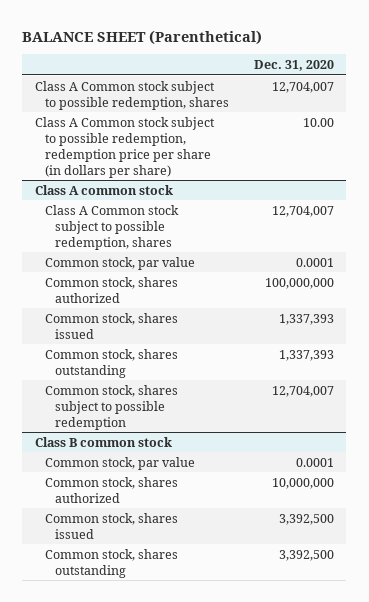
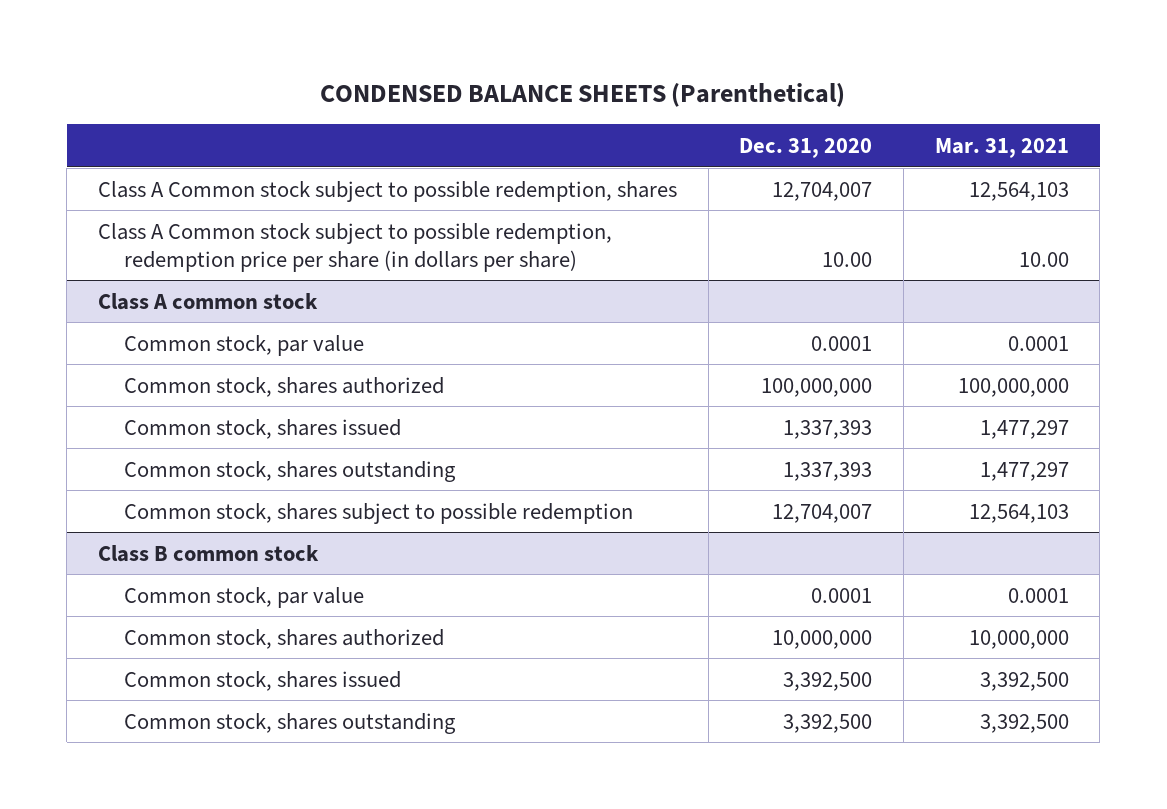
[22,29,263,45] BALANCE SHEET (Parenthetical) -> [320,82,846,107] CONDENSED BALANCE SHEETS (Parenthetical)
none -> [934,138,1069,159] Mar. 31, 2021
[44,204,179,250] Class A Common stock subject to possible redemption, shares -> none

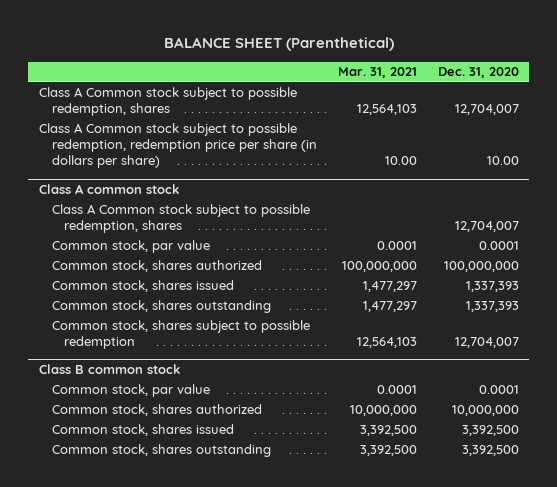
[320,82,846,107] CONDENSED BALANCE SHEETS (Parenthetical) -> [163,37,394,52] BALANCE SHEET (Parenthetical)
none -> [51,203,310,233] Class A Common stock subject to possible redemption, shares

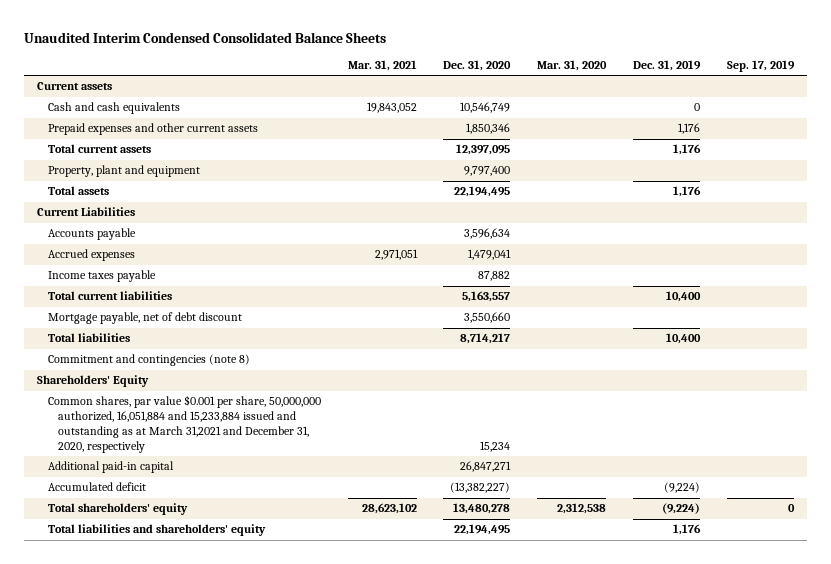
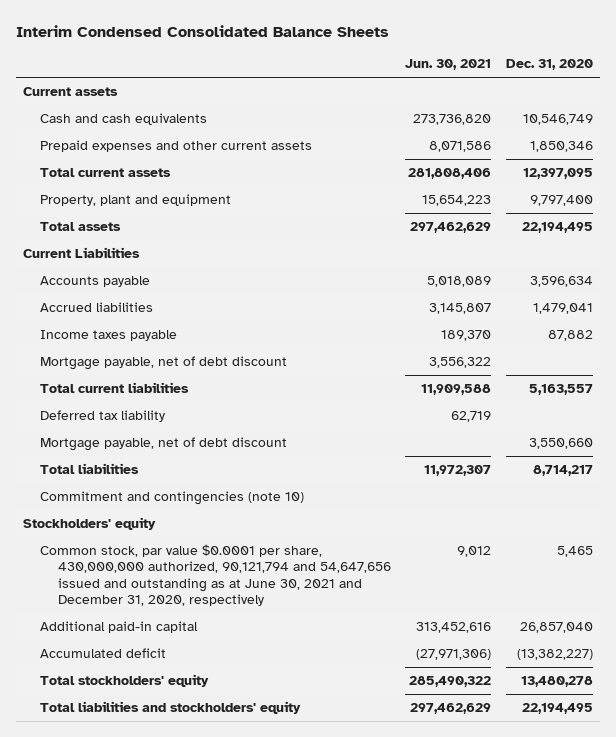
[23,31,386,43] Unaudited Interim Condensed Consolidated Balance Sheets -> [15,24,389,37] Interim Condensed Consolidated Balance Sheets
[347,60,417,72] Mar. 31, 2021 -> none
[537,60,608,72] Mar. 31, 2020 -> none
[632,60,701,72] Dec. 31, 2019 -> none
[726,60,795,73] Sep. 17, 2019 -> none
none -> [405,59,492,71] Jun. 30, 2021
[47,249,135,262] Accrued expenses -> [40,301,154,312] Accrued liabilities
none -> [40,355,288,370] Mortgage payable, net of debt discount
none -> [40,409,166,422] Deferred tax liability
[47,354,250,367] Commitment and contingencies (note 8) -> [40,490,305,505] Commitment and contingencies (note 10)
[37,375,150,388] Shareholders' Equity -> [22,516,156,530] Stockholders' equity
[47,395,321,453] Common shares, par value $0.001 per share, 50,000,000 authorized, 16,051,884 and 15,233,884 issued and outstanding as at March 31,2021 and December 31, 2020, respectively -> [40,543,391,607] Common stock, par value $0.0001 per share, 430,000,000 authorized, 90,121,794 and 54,647,656 issued and outstanding as at June 30, 2021 and December 31, 2020, respectively
[480,440,511,452] 15,234 -> [556,545,593,557] 5,465
[460,461,512,473] 26,847,271 -> [519,621,593,633] 26,857,040
[47,503,188,516] Total shareholders' equity -> [40,673,210,687] Total stockholders' equity
[47,524,266,537] Total liabilities and shareholders' equity -> [40,700,302,714] Total liabilities and stockholders' equity

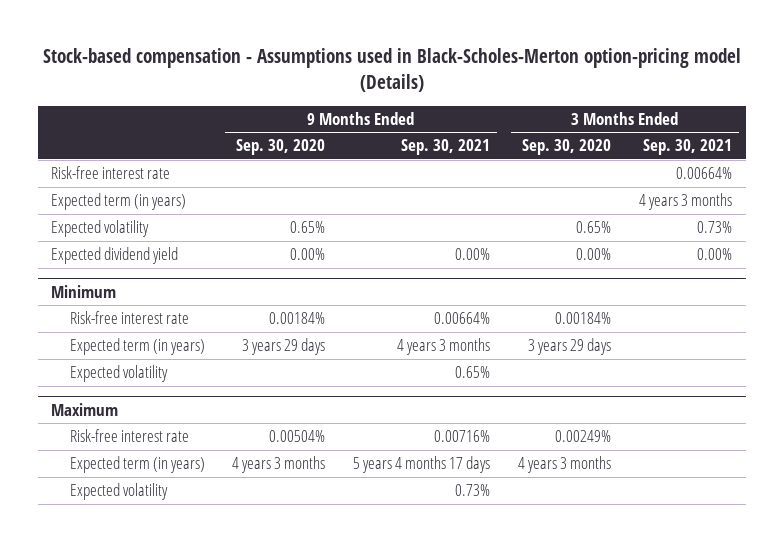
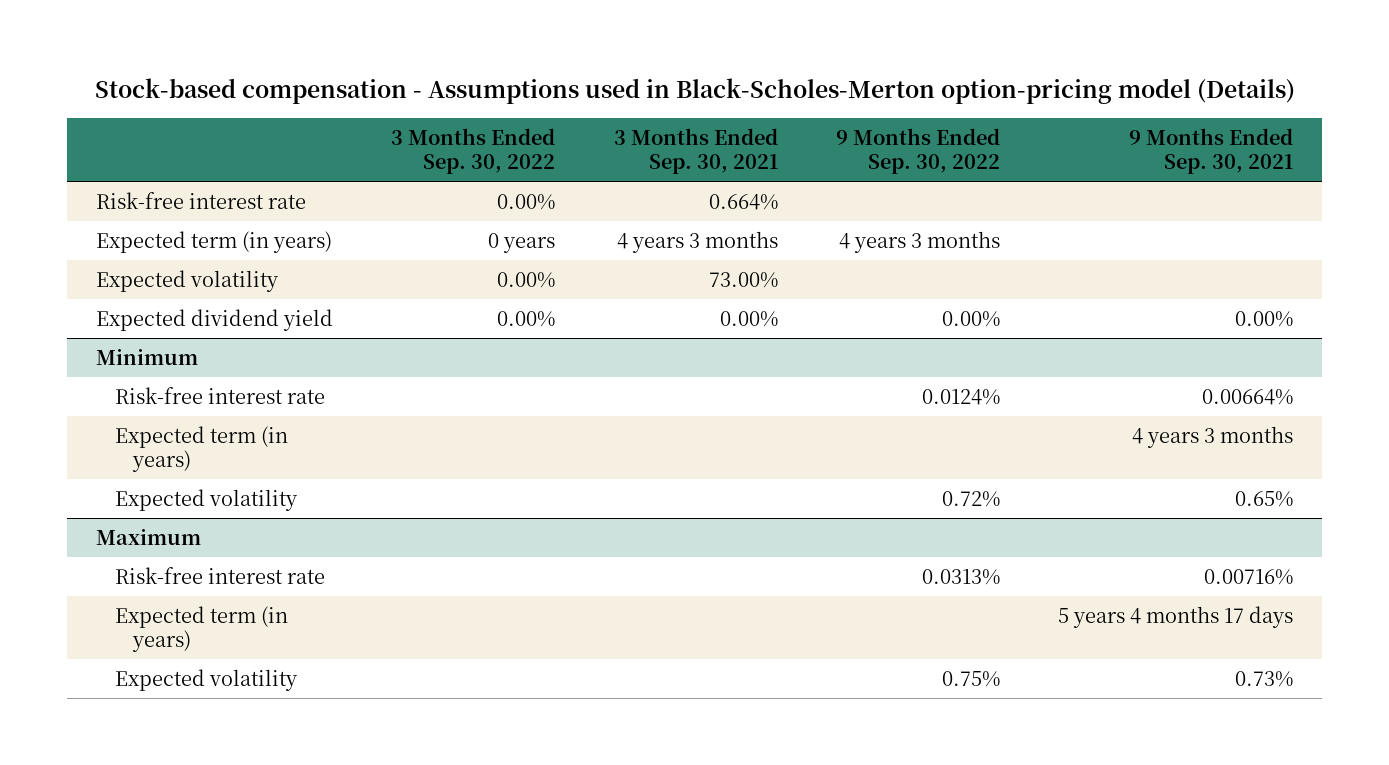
[236,139,326,156] Sep. 30, 2020 -> none
[521,139,611,156] Sep. 30, 2020 -> none
none -> [391,127,556,174] 3 Months Ended Sep. 30, 2022
none -> [835,127,1000,174] 9 Months Ended Sep. 30, 2022
[675,167,732,180] 0.00664% -> [708,193,778,210] 0.664%
[696,221,732,234] 0.73% -> [708,271,778,288] 73.00%

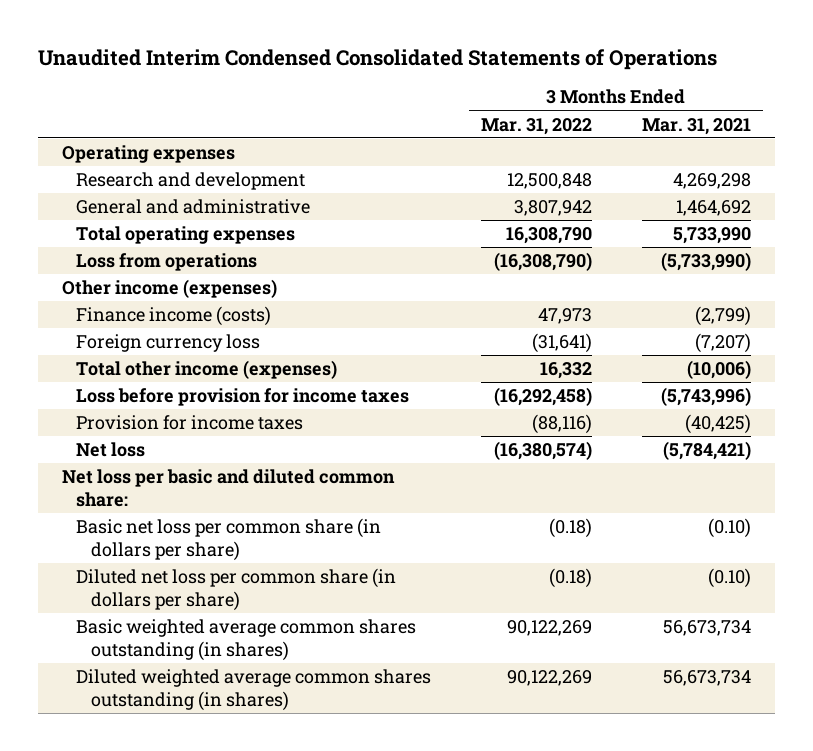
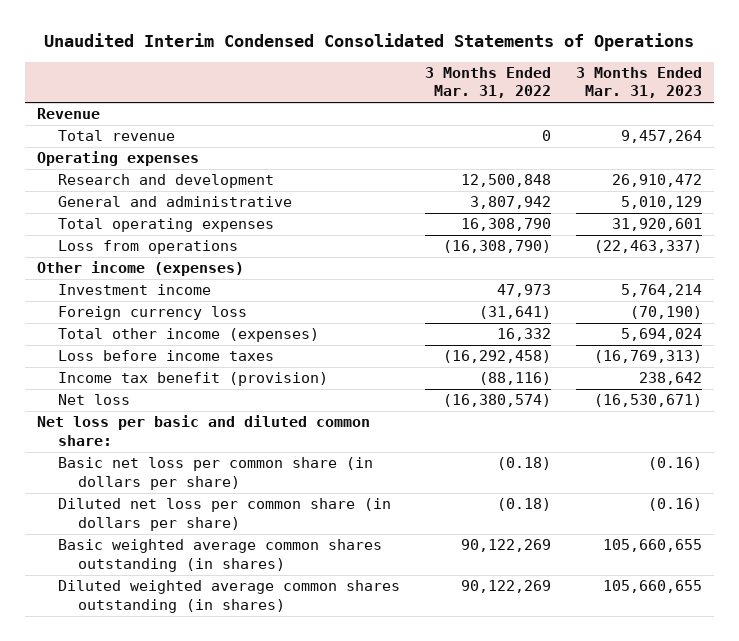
[641,117,751,135] Mar. 31, 2021 -> none
none -> [575,66,702,99] 3 Months Ended Mar. 31, 2023
none -> [37,108,101,120] Revenue
none -> [57,130,175,142] Total revenue
[76,306,272,327] Finance income (costs) -> [57,284,211,296] Investment income
[76,388,410,407] Loss before provision for income taxes -> [57,350,274,362] Loss before income taxes
[76,415,304,431] Provision for income taxes -> [57,372,328,387] Income tax benefit (provision)

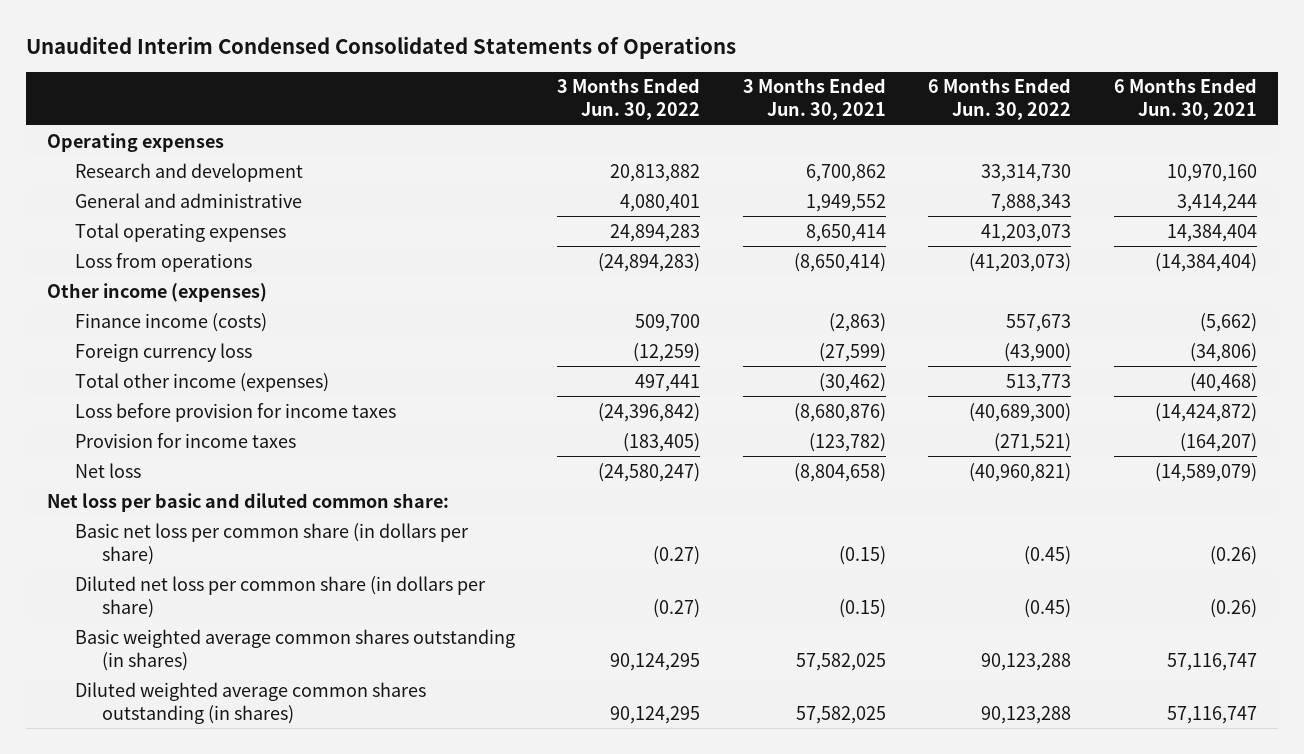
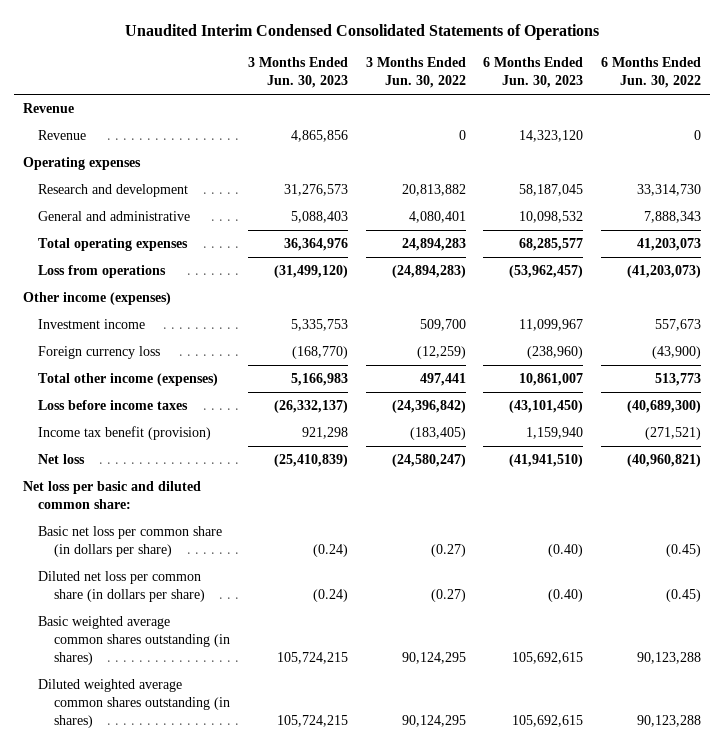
[742,78,886,121] 3 Months Ended Jun. 30, 2021 -> none
[1114,78,1258,121] 6 Months Ended Jun. 30, 2021 -> none
none -> [247,57,348,89] 3 Months Ended Jun. 30, 2023
none -> [483,57,584,89] 6 Months Ended Jun. 30, 2023
none -> [22,102,74,113] Revenue
none -> [38,129,87,140] Revenue
[74,312,267,332] Finance income (costs) -> [38,318,146,329] Investment income
[74,402,396,422] Loss before provision for income taxes -> [38,399,189,410] Loss before income taxes
[74,432,296,448] Provision for income taxes -> [38,425,212,440] Income tax benefit (provision)

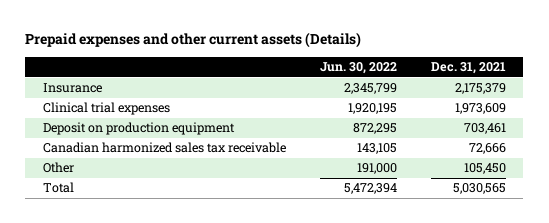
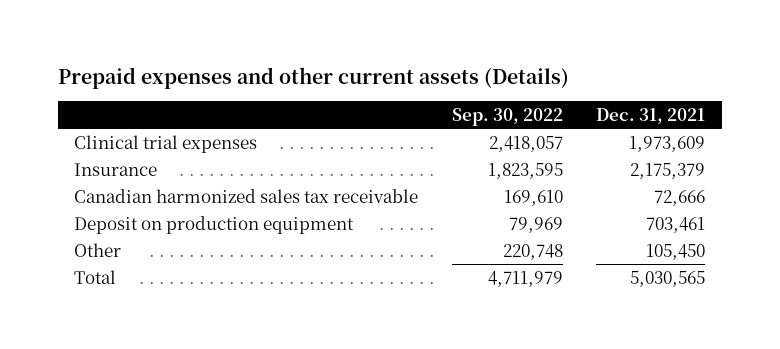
[319,62,397,75] Jun. 30, 2022 -> none
none -> [451,107,563,126] Sep. 30, 2022
[42,83,102,94] Insurance -> [74,162,158,176] Insurance
[42,122,235,136] Deposit on production equipment -> [74,215,355,234] Deposit on production equipment

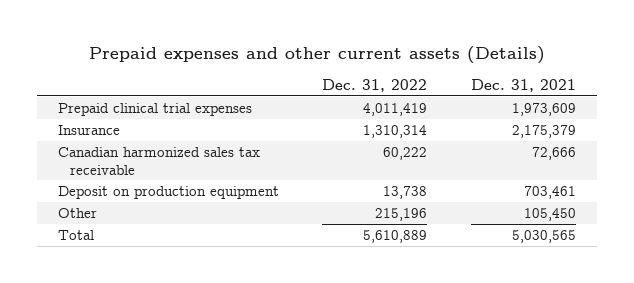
[451,107,563,126] Sep. 30, 2022 -> none
none -> [322,78,428,92] Dec. 31, 2022
[74,134,258,153] Clinical trial expenses -> [58,102,253,116] Prepaid clinical trial expenses

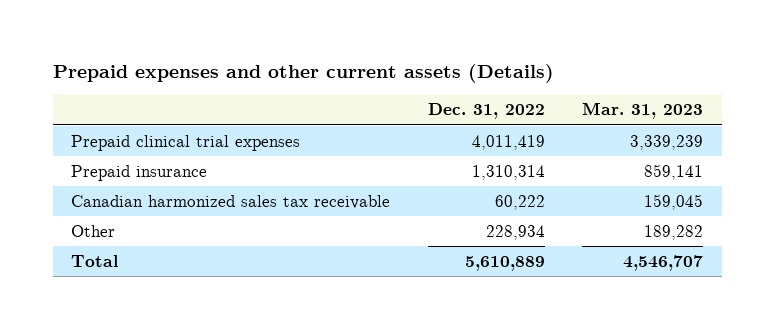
[470,78,576,92] Dec. 31, 2021 -> none
none -> [582,102,704,120] Mar. 31, 2023
[58,124,121,135] Insurance -> [71,164,208,181] Prepaid insurance
[58,185,280,199] Deposit on production equipment -> none
[375,207,428,221] 215,196 -> [485,224,545,240] 228,934

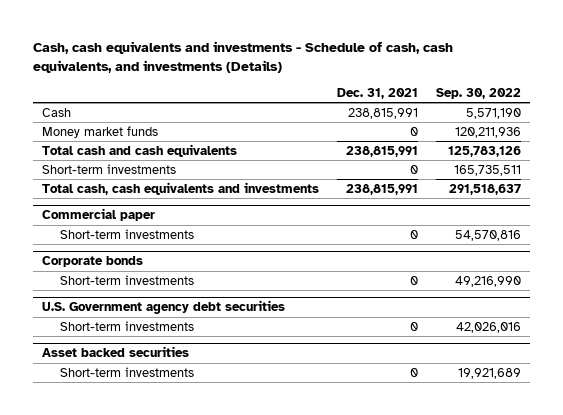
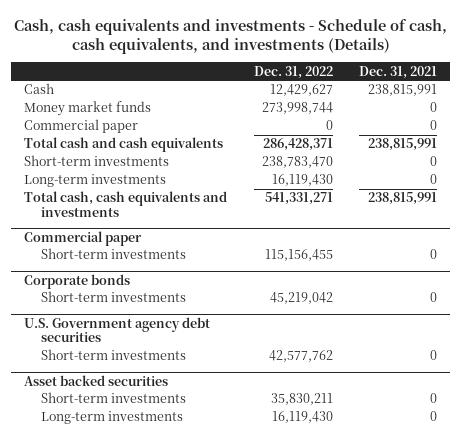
[435,87,521,99] Sep. 30, 2022 -> none
none -> [253,65,333,79] Dec. 31, 2022
none -> [24,119,139,134] Commercial paper
none -> [24,174,167,188] Long-term investments
none -> [41,411,184,425] Long-term investments

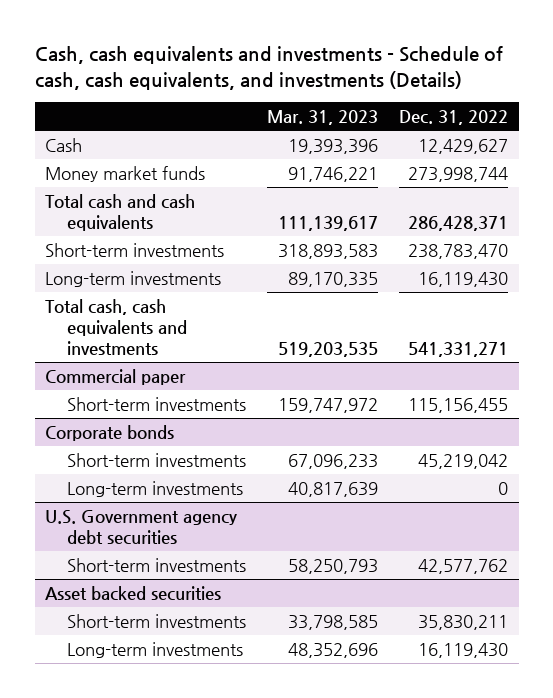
[359,65,438,79] Dec. 31, 2021 -> none
none -> [267,109,379,125] Mar. 31, 2023
[24,119,139,134] Commercial paper -> none
none -> [67,480,244,497] Long-term investments

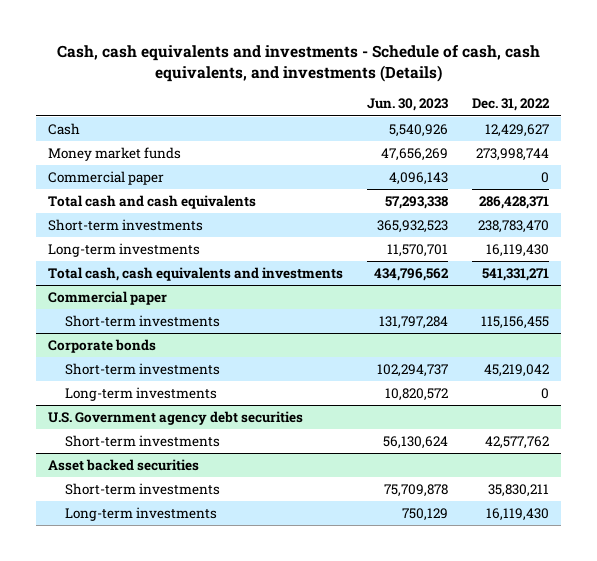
[267,109,379,125] Mar. 31, 2023 -> none
none -> [367,98,449,112] Jun. 30, 2023
none -> [48,170,165,185] Commercial paper

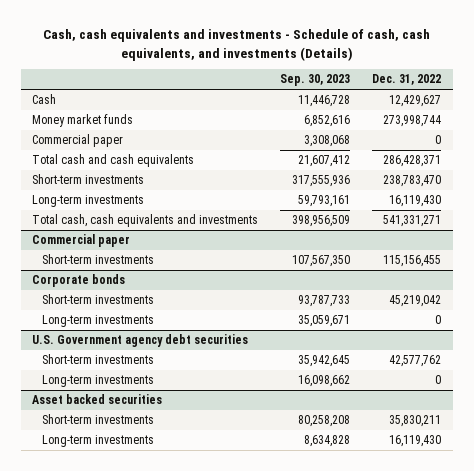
[367,98,449,112] Jun. 30, 2023 -> none
none -> [280,74,351,87] Sep. 30, 2023
none -> [42,374,155,387] Long-term investments

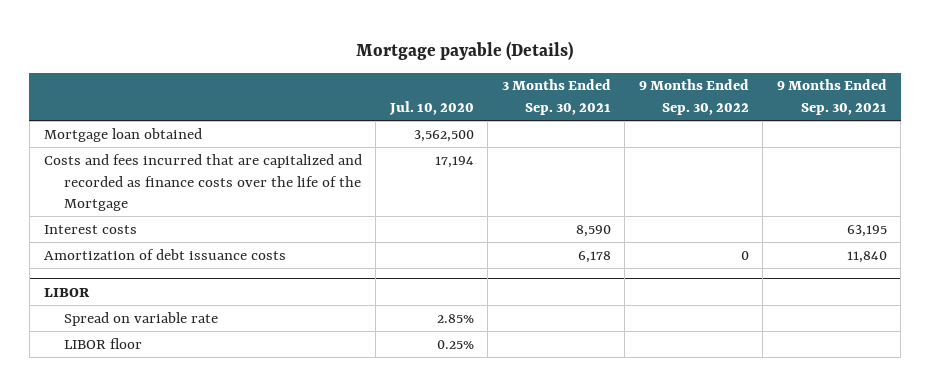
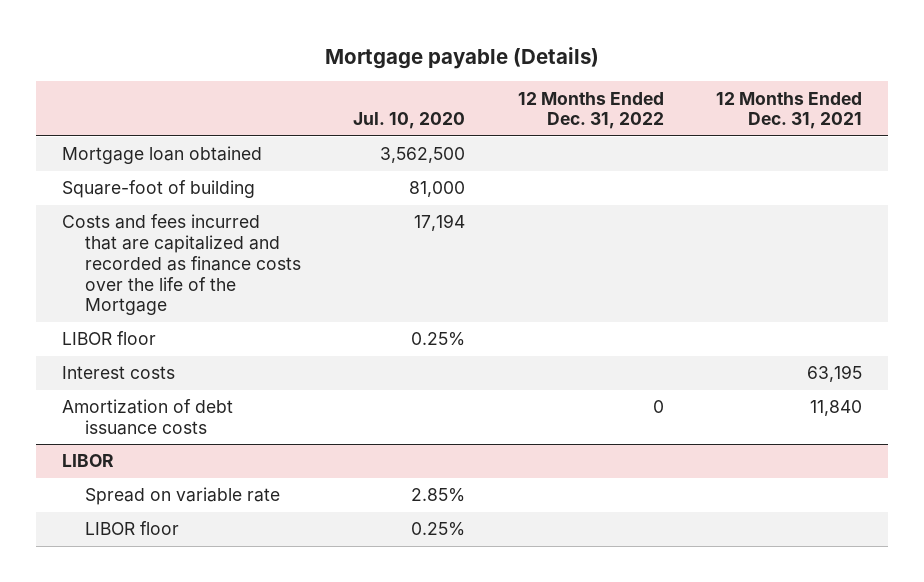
[501,79,611,116] 3 Months Ended Sep. 30, 2021 -> none
[638,79,749,116] 9 Months Ended Sep. 30, 2022 -> none
[776,79,887,116] 9 Months Ended Sep. 30, 2021 -> none
none -> [517,91,664,130] 12 Months Ended Dec. 31, 2022
none -> [716,91,863,130] 12 Months Ended Dec. 31, 2021
none -> [62,180,256,199] Square-foot of building
none -> [62,331,157,346] LIBOR floor

